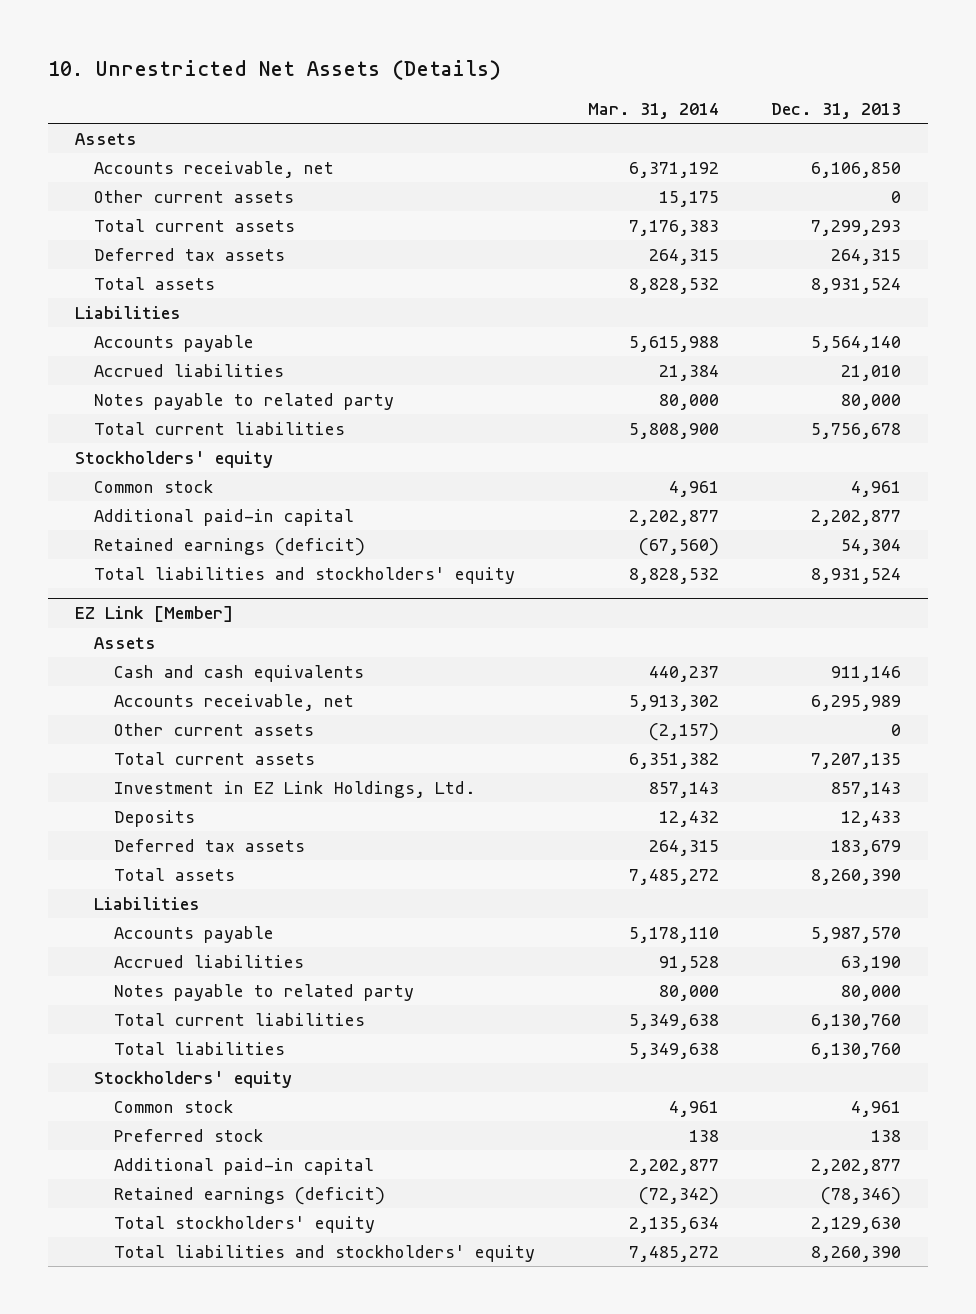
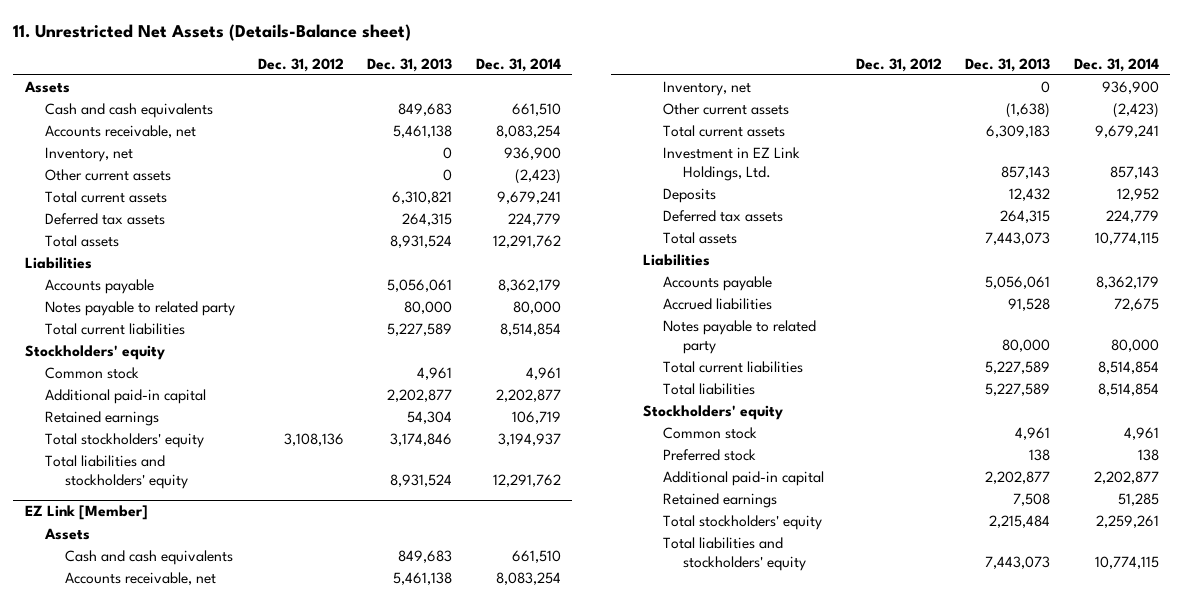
[48,60,502,81] 10. Unrestricted Net Assets (Details) -> [12,23,411,41] 11. Unrestricted Net Assets (Details-Balance sheet)
[587,103,719,120] Mar. 31, 2014 -> none
none -> [258,57,345,72] Dec. 31, 2012
none -> [475,57,561,72] Dec. 31, 2014
none -> [44,103,213,119] Cash and cash equivalents
[811,161,902,178] 6,106,850 -> [393,125,453,139] 5,461,138
none -> [44,147,133,163] Inventory, net
[811,219,902,236] 7,299,293 -> [392,191,453,205] 6,310,821
[94,363,285,377] Accrued liabilities -> none
[811,335,902,352] 5,564,140 -> [387,279,453,293] 5,056,061
[811,422,902,439] 5,756,678 -> [387,323,453,337] 5,227,589
[94,537,366,556] Retained earnings (deficit) -> [44,411,159,427] Retained earnings
none -> [44,433,204,449] Total stockholders' equity
[831,665,902,682] 911,146 -> [398,550,453,564] 849,683
[811,694,902,711] 6,295,989 -> [393,572,453,586] 5,461,138
none -> [663,81,752,97] Inventory, net
[891,723,902,736] 0 -> [1006,103,1051,119] (1,638)
[811,752,902,769] 7,207,135 -> [986,125,1051,139] 6,309,183
[841,810,902,827] 12,433 -> [1009,188,1051,202] 12,432
[831,839,902,856] 183,679 -> [1000,210,1051,224] 264,315
[811,868,902,885] 8,260,390 -> [985,232,1051,246] 7,443,073
[811,926,902,943] 5,987,570 -> [985,276,1051,290] 5,056,061
[841,955,902,972] 63,190 -> [1008,298,1051,312] 91,528
[811,1013,902,1030] 6,130,760 -> [985,361,1051,375] 5,227,589
[811,1042,902,1059] 6,130,760 -> [985,383,1051,397] 5,227,589
[114,1186,386,1205] Retained earnings (deficit) -> [663,493,778,509] Retained earnings
[821,1186,902,1205] (78,346) -> [1013,493,1051,507] 7,508
[811,1216,902,1233] 2,129,630 -> [989,515,1051,529] 2,215,484
[811,1245,902,1262] 8,260,390 -> [985,555,1051,569] 7,443,073

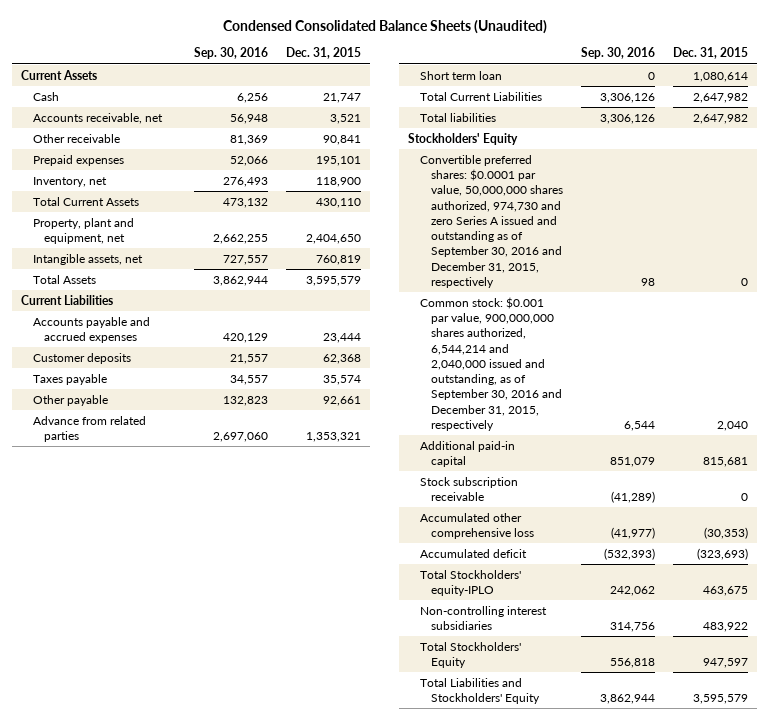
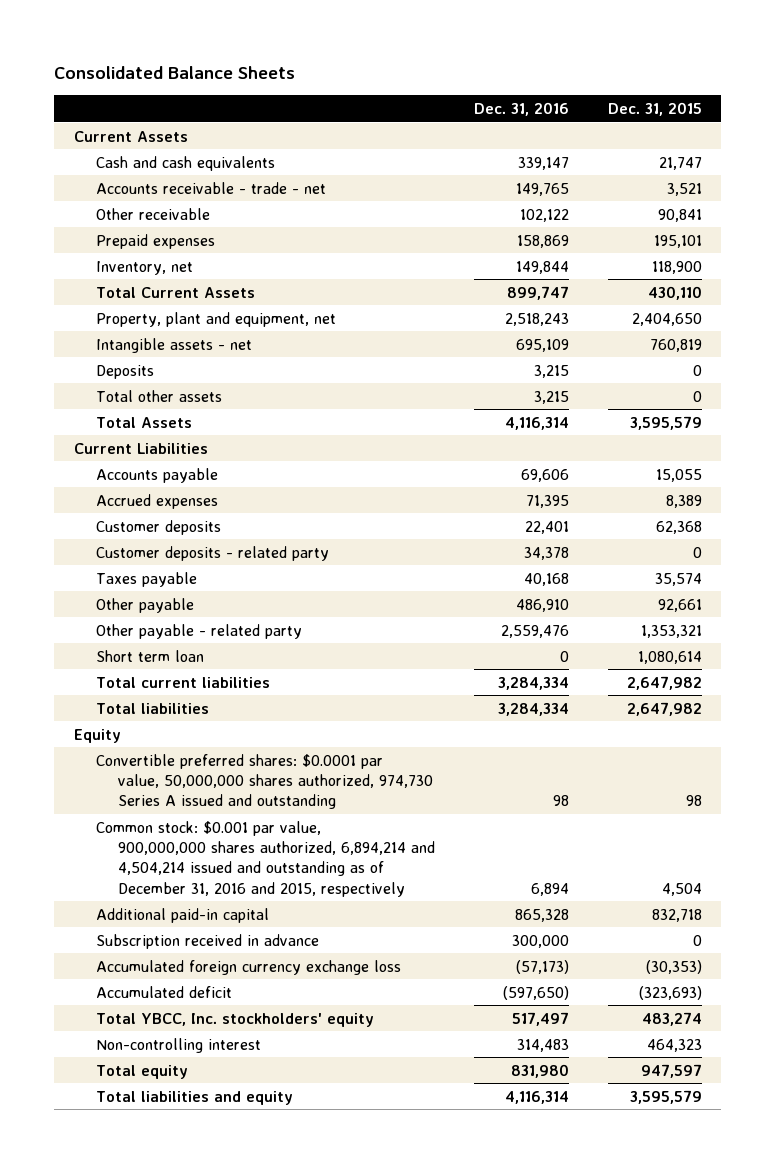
[222,19,547,34] Condensed Consolidated Balance Sheets (Unaudited) -> [54,66,296,80] Consolidated Balance Sheets
[193,47,268,60] Sep. 30, 2016 -> none
none -> [473,102,569,117] Dec. 31, 2016
[32,91,59,101] Cash -> [95,155,275,171] Cash and cash equivalents
[32,112,163,124] Accounts receivable, net -> [95,181,326,194] Accounts receivable - trade - net
[32,253,143,265] Intangible assets, net -> [95,337,252,353] Intangible assets - net
none -> [95,364,154,379] Deposits
none -> [95,389,222,402] Total other assets
[32,316,150,344] Accounts payable and accrued expenses -> none
none -> [95,467,218,483] Accounts payable
none -> [95,493,218,509] Accrued expenses
none -> [95,545,329,561] Customer deposits - related party
[32,415,146,443] Advance from related parties -> [95,623,302,639] Other payable - related party
[419,91,542,101] Total Current Liabilities -> [95,676,270,688] Total current liabilities
[419,476,518,502] Stock subscription receivable -> none
[408,132,519,145] Stockholders' Equity -> [73,728,121,743] Equity
[419,154,564,289] Convertible preferred shares: $0.0001 par value, 50,000,000 shares authorized, 974,730 and zero Series A issued and outstanding as of September 30, 2016 and December 31, 2015, respectively -> [95,753,433,810] Convertible preferred shares: $0.0001 par value, 50,000,000 shares authorized, 974,730 Series A issued and outstanding
[740,278,748,287] 0 -> [685,795,702,807] 98
[419,296,563,432] Common stock: $0.001 par value, 900,000,000 shares authorized, 6,544,214 and 2,040,000 issued and outstanding, as of September 30, 2016 and December 31, 2015, respectively -> [95,820,435,897] Common stock: $0.001 par value, 900,000,000 shares authorized, 6,894,214 and 4,504,214 issued and outstanding as of December 31, 2016 and 2015, respectively
[716,421,748,432] 2,040 -> [661,882,702,896] 4,504
[702,457,748,468] 815,681 -> [651,908,702,922] 832,718
none -> [95,933,319,949] Subscription received in advance
[419,512,535,540] Accumulated other comprehensive loss -> [95,959,401,975] Accumulated foreign currency exchange loss
[419,569,521,597] Total Stockholders' equity-IPLO -> [95,1012,374,1027] Total YBCC, Inc. stockholders' equity
[702,586,748,597] 463,675 -> [641,1011,702,1026] 483,274
[419,605,547,631] Non-controlling interest subsidiaries -> [95,1037,261,1053] Non-controlling interest
[702,622,748,633] 483,922 -> [646,1038,702,1052] 464,323
[419,641,521,669] Total Stockholders' Equity -> [95,1064,188,1079] Total equity
[419,677,541,705] Total Liabilities and Stockholders' Equity -> [95,1090,293,1105] Total liabilities and equity

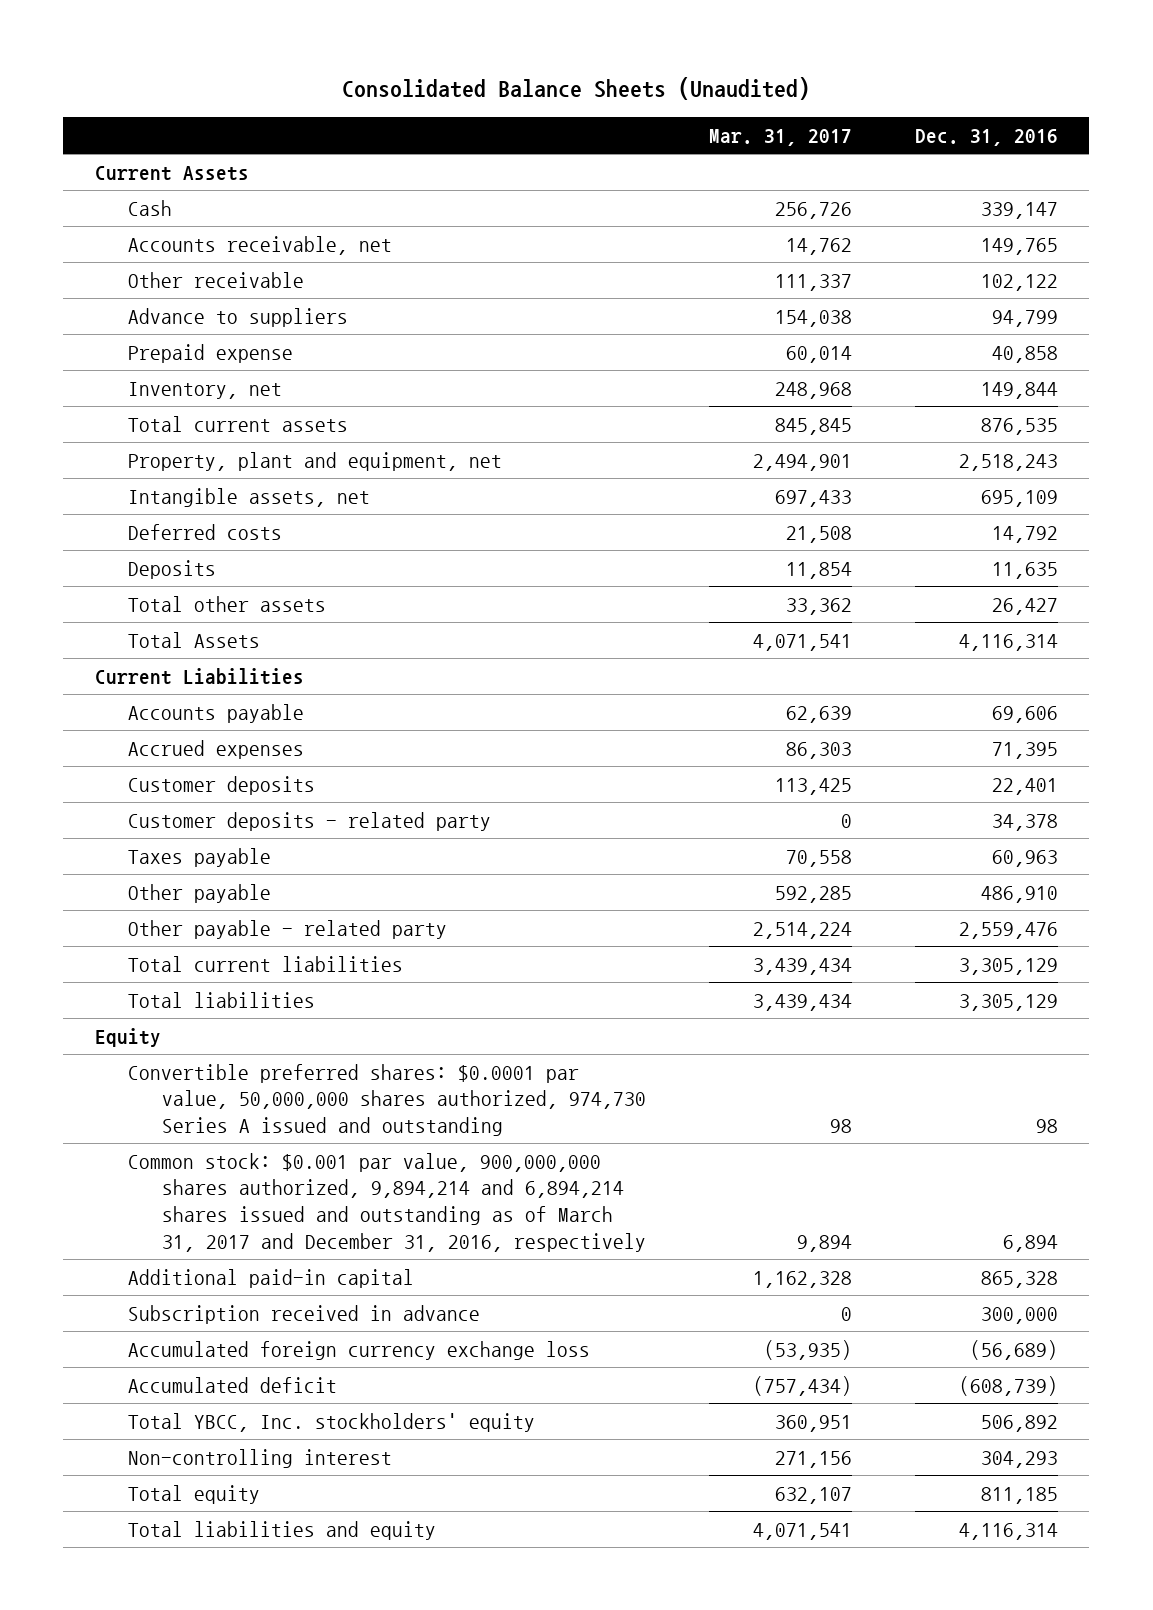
[54,66,296,80] Consolidated Balance Sheets -> [342,77,811,101] Consolidated Balance Sheets (Unaudited)
[607,102,702,117] Dec. 31, 2015 -> none
none -> [708,129,852,147] Mar. 31, 2017
[95,155,275,171] Cash and cash equivalents -> [128,199,173,216] Cash
[95,181,326,194] Accounts receivable - trade - net -> [128,235,393,255] Accounts receivable, net
none -> [128,307,349,327] Advance to suppliers
[95,233,215,249] Prepaid expenses -> [128,343,294,363] Prepaid expense
[516,234,569,248] 158,869 -> [991,345,1058,363] 40,858
[95,286,255,298] Total Current Assets -> [128,415,349,432] Total current assets
[506,285,569,300] 899,747 -> [980,417,1058,435] 876,535
[95,337,252,353] Intangible assets - net -> [128,487,371,507] Intangible assets, net
none -> [128,523,283,540] Deferred costs
[533,364,569,378] 3,215 -> [991,561,1058,579] 11,635
[533,390,569,404] 3,215 -> [991,597,1058,615] 26,427
[523,572,569,586] 40,168 -> [991,849,1058,867] 60,963
[95,649,204,662] Short term loan -> none
[497,676,569,690] 3,284,334 -> [958,957,1058,975] 3,305,129
[497,702,569,716] 3,284,334 -> [958,993,1058,1011] 3,305,129
[95,820,435,897] Common stock: $0.001 par value, 900,000,000 shares authorized, 6,894,214 and 4,504,214 issued and outstanding as of December 31, 2016 and 2015, respectively -> [128,1152,647,1252] Common stock: $0.001 par value, 900,000,000 shares authorized, 9,894,214 and 6,894,214 shares issued and outstanding as of March 31, 2017 and December 31, 2016, respectively
[515,959,569,974] (57,173) -> [969,1339,1058,1360] (56,689)
[502,985,569,1000] (597,650) -> [958,1375,1058,1396] (608,739)
[511,1011,569,1026] 517,497 -> [980,1414,1058,1432] 506,892
[516,1038,569,1052] 314,483 -> [980,1450,1058,1468] 304,293
[510,1063,569,1078] 831,980 -> [980,1486,1058,1504] 811,185

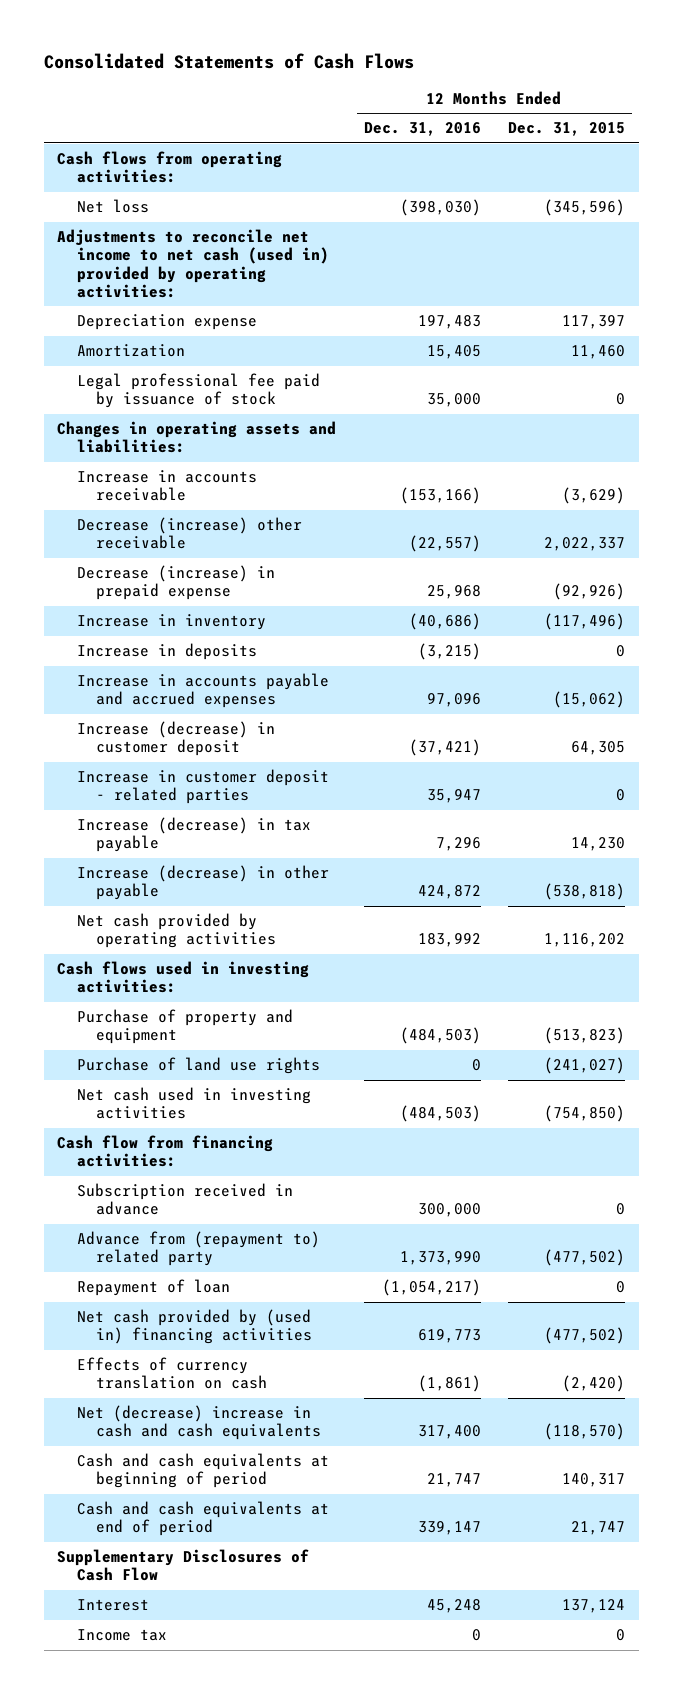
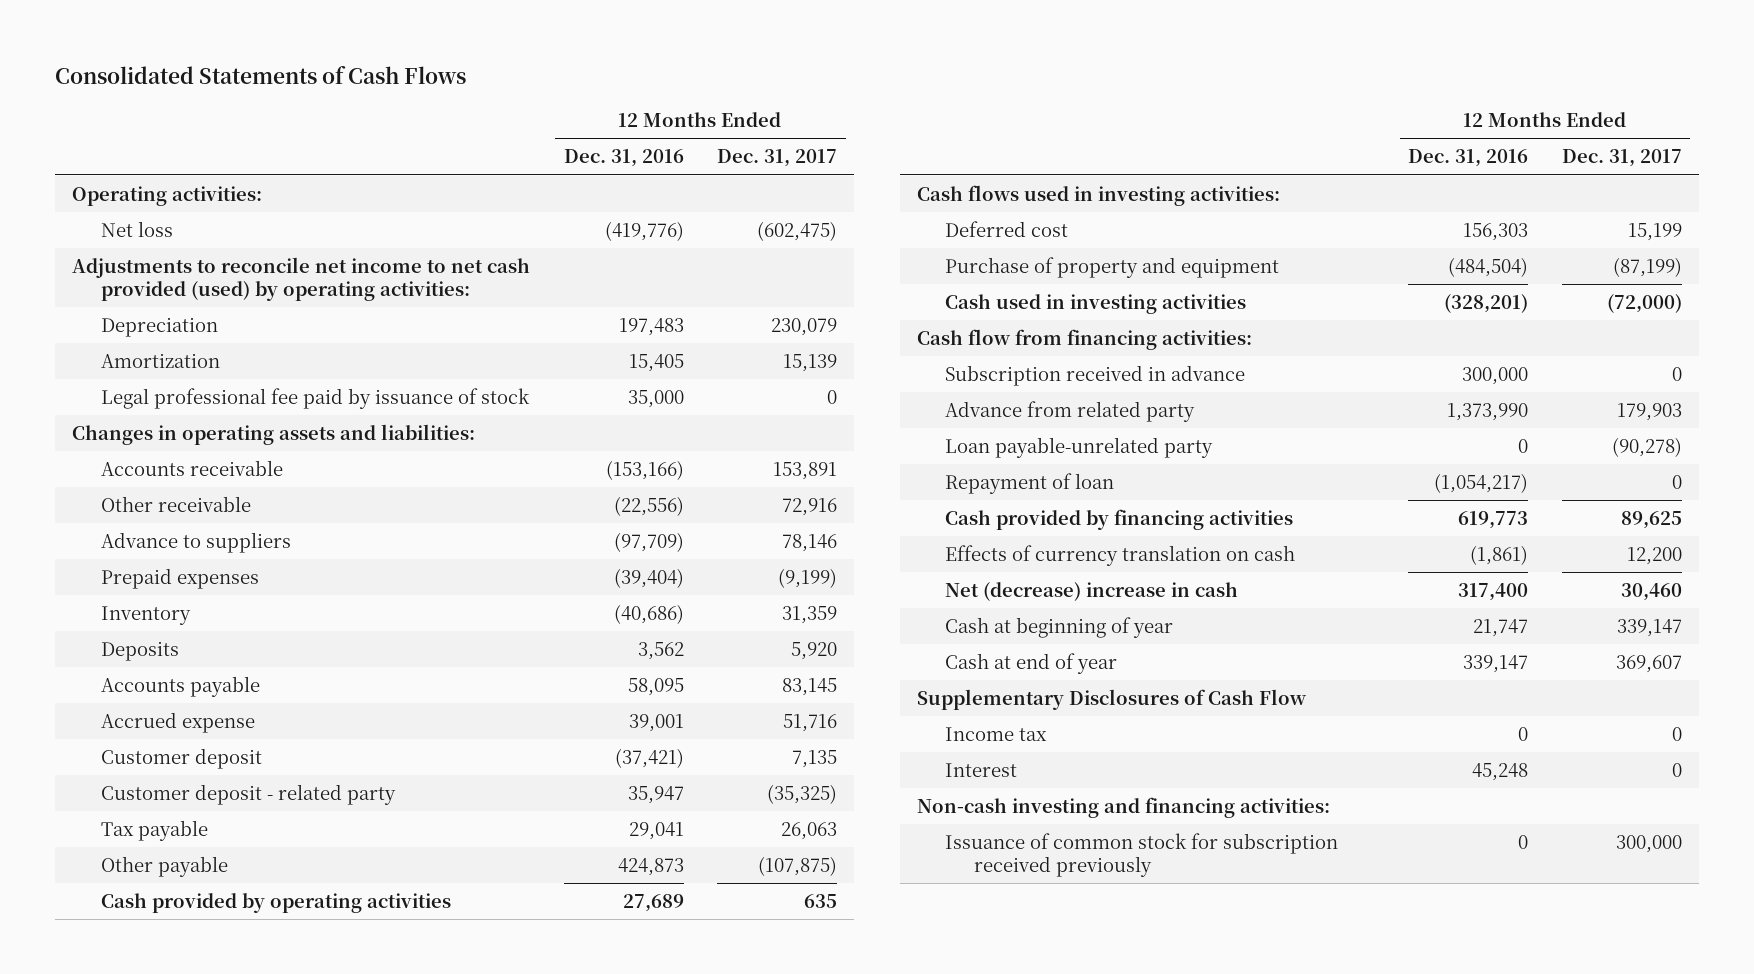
[508,122,626,137] Dec. 31, 2015 -> none
none -> [717,149,838,168] Dec. 31, 2017
[57,151,283,184] Cash flows from operating activities: -> [72,185,263,206] Operating activities:
[399,199,481,217] (398,030) -> [604,220,684,241] (419,776)
[57,229,329,298] Adjustments to reconcile net income to net cash (used in) provided by operating activities: -> [72,256,531,301] Adjustments to reconcile net income to net cash provided (used) by operating activities:
[76,314,257,331] Depreciation expense -> [100,316,218,337] Depreciation
[76,565,275,601] Decrease (increase) in prepaid expense -> none
[76,470,257,502] Increase in accounts receivable -> [100,459,283,476] Accounts receivable
[76,517,302,550] Decrease (increase) other receivable -> [100,495,251,512] Other receivable
[408,535,481,553] (22,557) -> [613,495,684,516] (22,556)
none -> [100,531,291,553] Advance to suppliers
none -> [100,567,259,589] Prepaid expenses
[76,614,266,631] Increase in inventory -> [100,605,191,625] Inventory
[76,643,257,661] Increase in deposits -> [100,640,179,661] Deposits
[417,643,481,661] (3,215) -> [637,641,684,660] 3,562
[76,673,329,709] Increase in accounts payable and accrued expenses -> [100,675,260,697] Accounts payable
[426,693,481,708] 97,096 -> [627,677,684,696] 58,095
none -> [100,711,255,733] Accrued expense
[76,721,275,757] Increase (decrease) in customer deposit -> [100,747,262,769] Customer deposit
[76,769,329,805] Increase in customer deposit - related parties -> [100,783,396,805] Customer deposit - related party
[76,817,311,853] Increase (decrease) in tax payable -> [100,819,208,841] Tax payable
[435,837,481,852] 7,296 -> [628,821,684,840] 29,041
[76,865,329,901] Increase (decrease) in other payable -> [100,855,228,877] Other payable
[417,885,481,900] 424,872 -> [617,857,684,876] 424,873
[76,913,277,949] Net cash provided by operating activities -> [100,892,451,913] Cash provided by operating activities
[417,933,481,948] 183,992 -> [622,893,684,912] 27,689
[76,1057,320,1075] Purchase of land use rights -> none
none -> [945,220,1069,237] Deferred cost
[399,1027,481,1045] (484,503) -> [1448,256,1529,277] (484,504)
[76,1087,311,1120] Net cash used in investing activities -> [945,293,1247,314] Cash used in investing activities
[399,1105,481,1123] (484,503) -> [1444,293,1529,313] (328,201)
[76,1231,320,1267] Advance from (repayment to) related party -> [945,400,1196,422] Advance from related party
none -> [945,436,1214,458] Loan payable-unrelated party
[76,1309,313,1345] Net cash provided by (used in) financing activities -> [945,508,1294,530] Cash provided by financing activities
[76,1405,322,1441] Net (decrease) increase in cash and cash equivalents -> [945,581,1239,601] Net (decrease) increase in cash
[76,1453,329,1489] Cash and cash equivalents at beginning of period -> [945,616,1174,638] Cash at beginning of year
[76,1501,329,1537] Cash and cash equivalents at end of period -> [945,652,1118,674] Cash at end of year
[76,1599,149,1612] Interest -> [945,762,1018,777] Interest
none -> [916,796,1330,818] Non-cash investing and financing activities:
none -> [945,832,1339,877] Issuance of common stock for subscription received previously

